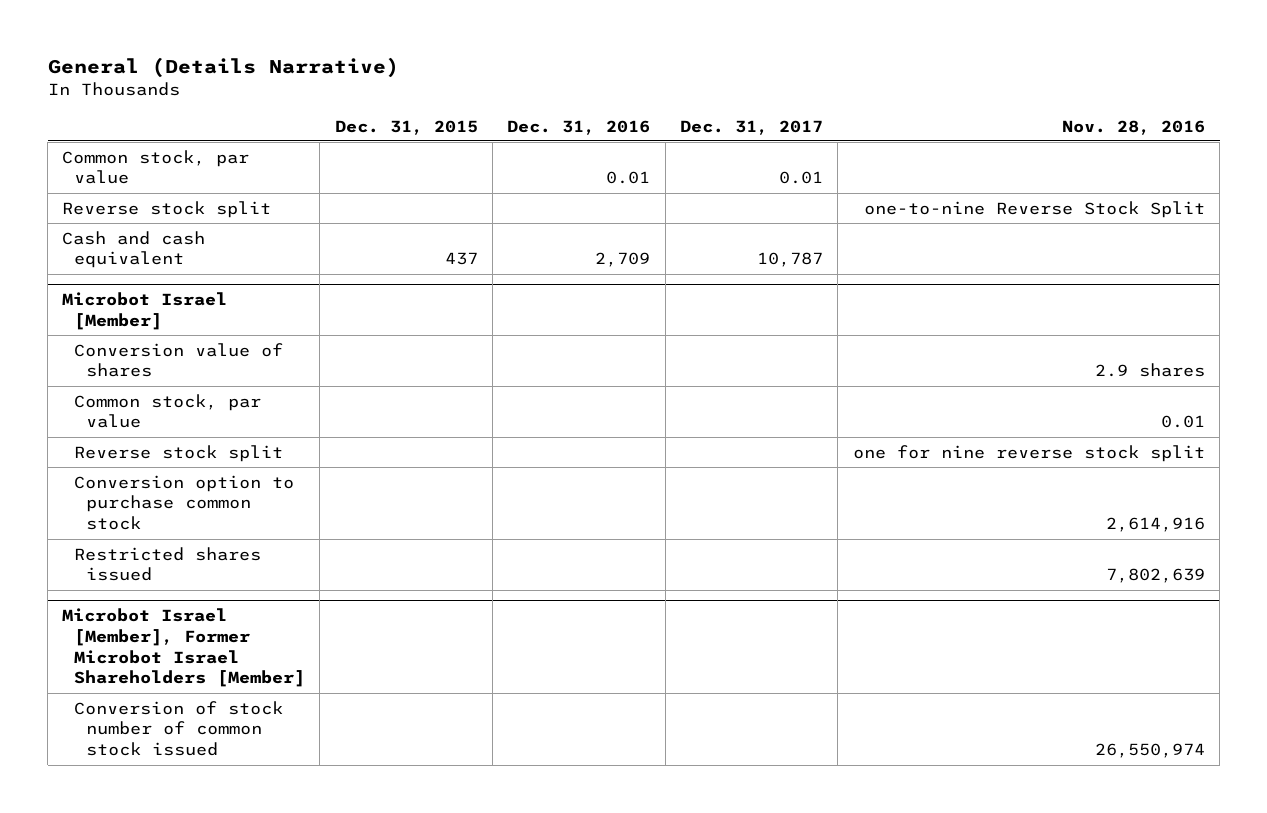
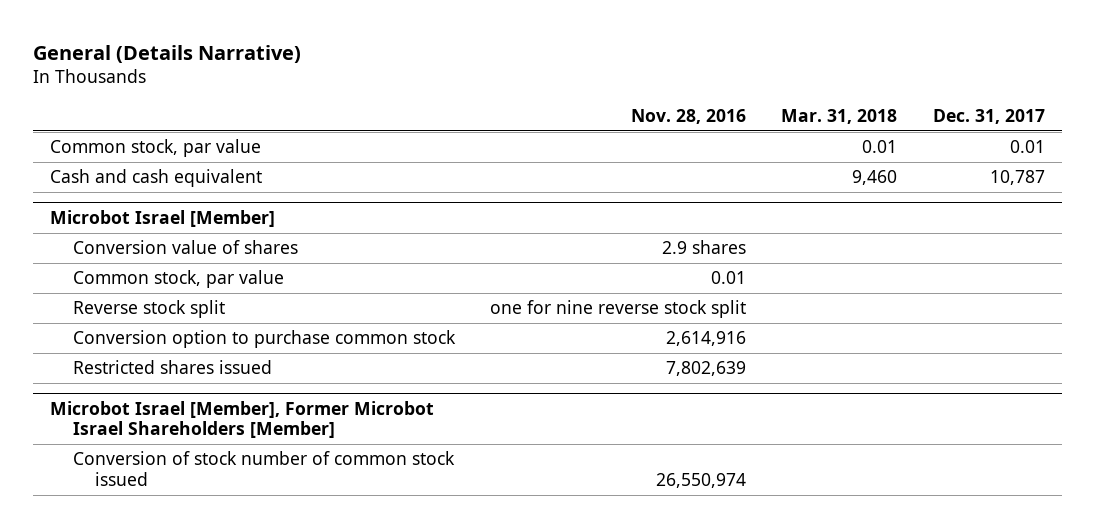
[334,119,478,135] Dec. 31, 2015 -> none
[507,119,651,135] Dec. 31, 2016 -> none
none -> [781,108,898,124] Mar. 31, 2018
[62,200,272,218] Reverse stock split -> none

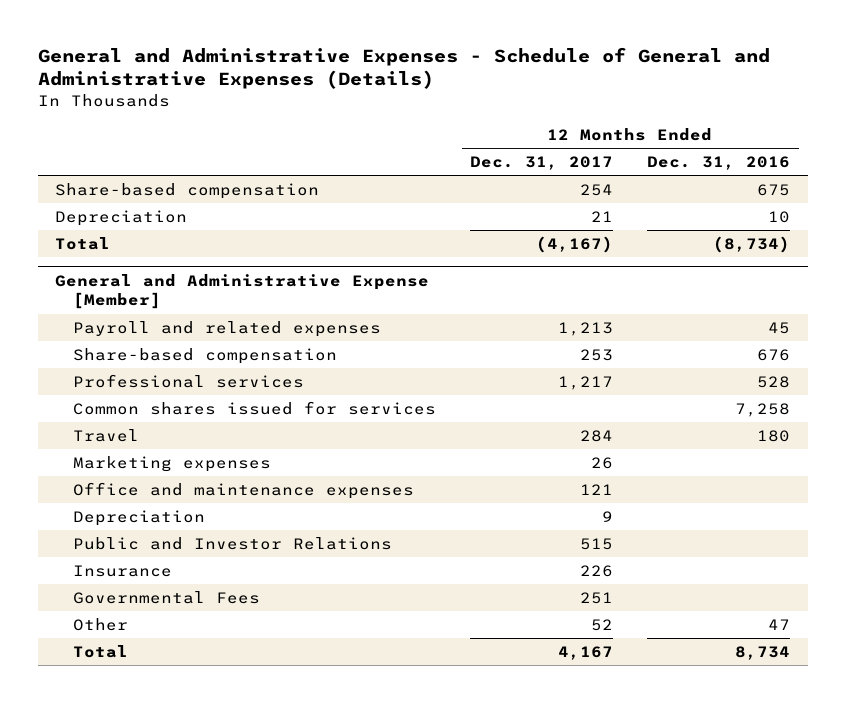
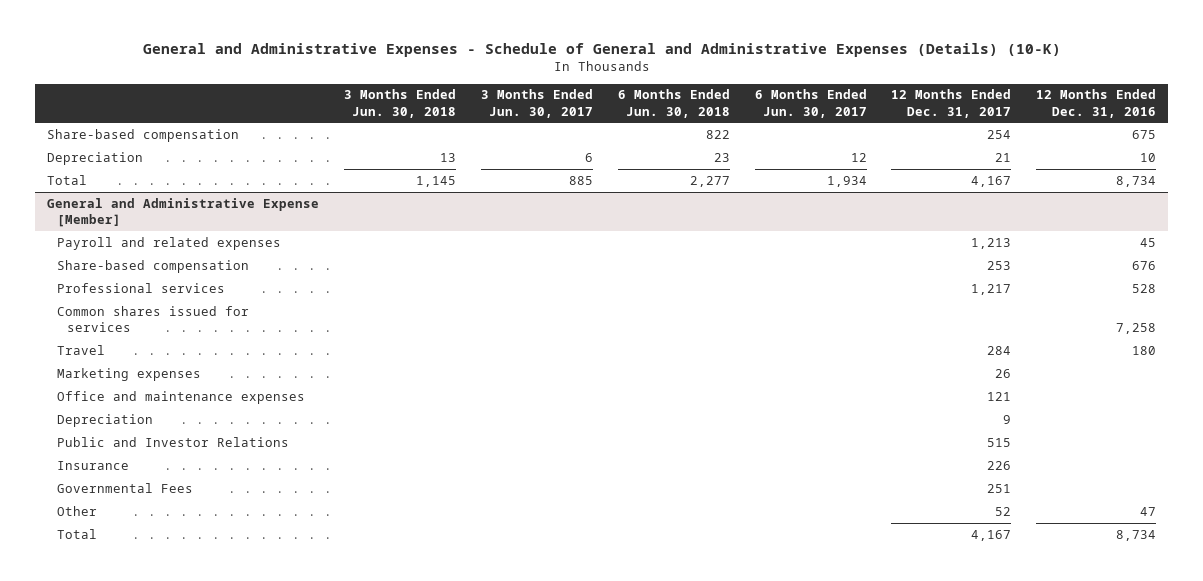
[38,46,771,90] General and Administrative Expenses - Schedule of General and Administrative Expenses (Details) -> [142,43,1061,58] General and Administrative Expenses - Schedule of General and Administrative Expenses (Details) (10-K)
none -> [344,89,457,118] 3 Months Ended Jun. 30, 2018
none -> [480,89,593,118] 3 Months Ended Jun. 30, 2017
none -> [617,89,730,118] 6 Months Ended Jun. 30, 2018
none -> [754,89,867,118] 6 Months Ended Jun. 30, 2017
[536,235,614,253] (4,167) -> [971,175,1012,187] 4,167
[713,235,791,253] (8,734) -> [1116,175,1157,187] 8,734

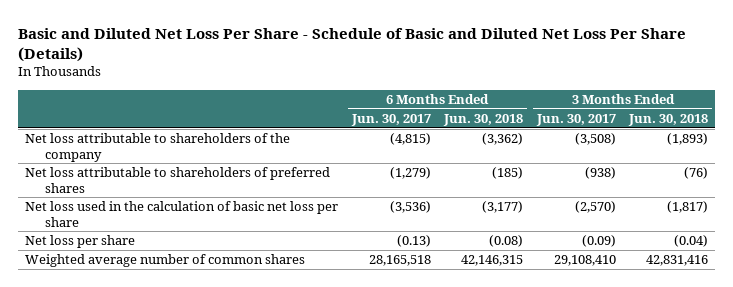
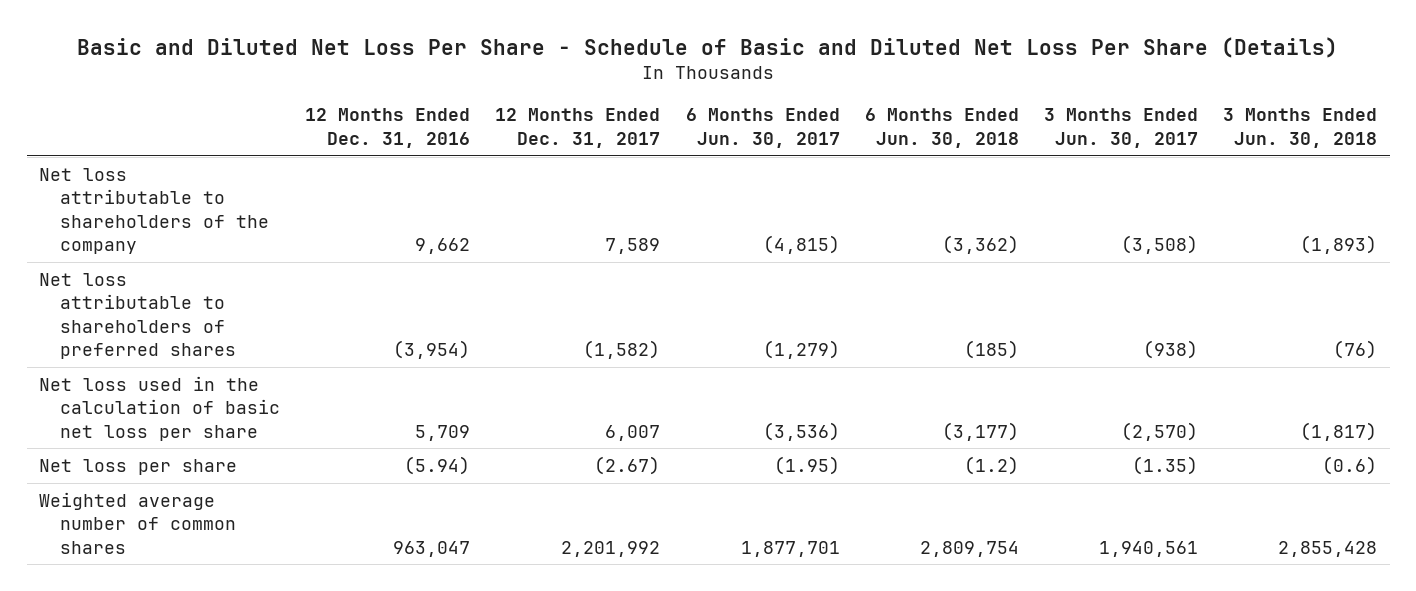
none -> [305,108,471,148] 12 Months Ended Dec. 31, 2016
none -> [495,108,661,148] 12 Months Ended Dec. 31, 2017
[396,235,431,248] (0.13) -> [773,455,840,475] (1.95)
[489,235,524,248] (0.08) -> [963,455,1019,475] (1.2)
[581,235,616,248] (0.09) -> [1131,455,1198,475] (1.35)
[674,235,709,248] (0.04) -> [1322,455,1378,475] (0.6)
[368,255,431,267] 28,165,518 -> [740,540,840,557] 1,877,701
[461,255,524,267] 42,146,315 -> [919,540,1019,557] 2,809,754
[553,255,616,267] 29,108,410 -> [1098,540,1198,557] 1,940,561
[646,255,709,267] 42,831,416 -> [1278,540,1378,557] 2,855,428

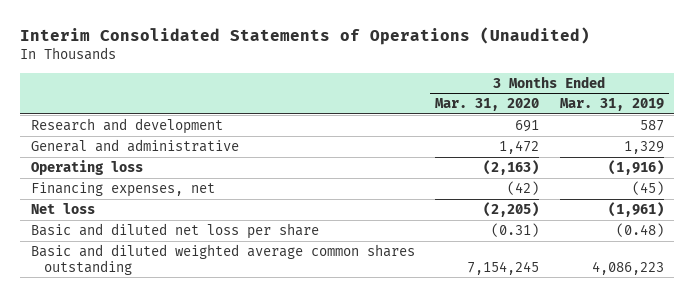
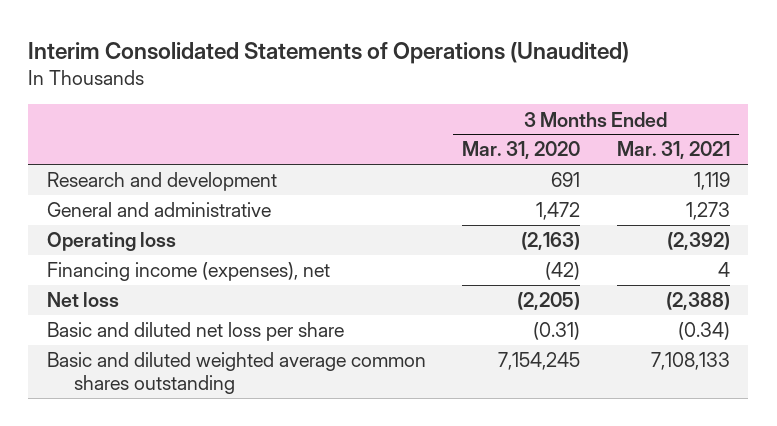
[559,98,664,112] Mar. 31, 2019 -> none
none -> [617,141,731,160] Mar. 31, 2021
[30,182,215,198] Financing expenses, net -> [46,262,330,282] Financing income (expenses), net

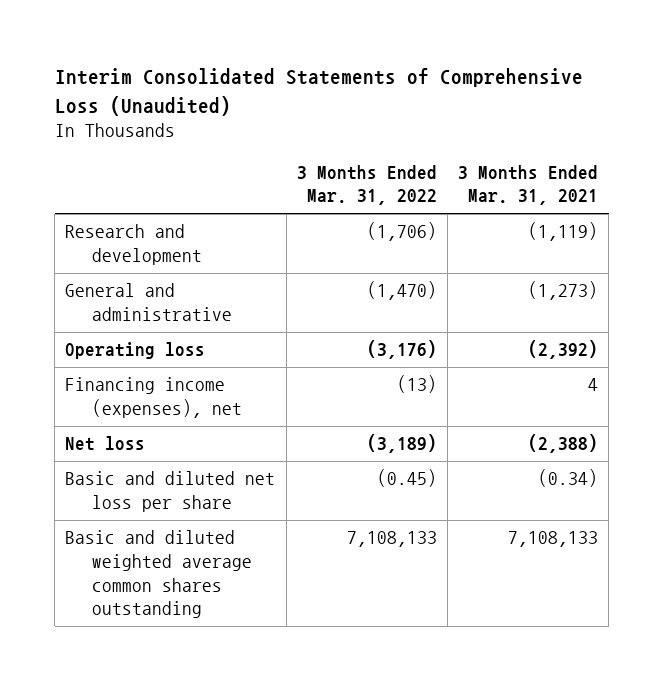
[28,41,630,64] Interim Consolidated Statements of Operations (Unaudited) -> [54,68,583,116] Interim Consolidated Statements of Comprehensive Loss (Unaudited)
[462,141,581,160] Mar. 31, 2020 -> none
none -> [296,164,437,206] 3 Months Ended Mar. 31, 2022
[694,172,731,191] 1,119 -> [528,222,599,242] (1,119)
[686,202,731,221] 1,273 -> [528,281,599,301] (1,273)

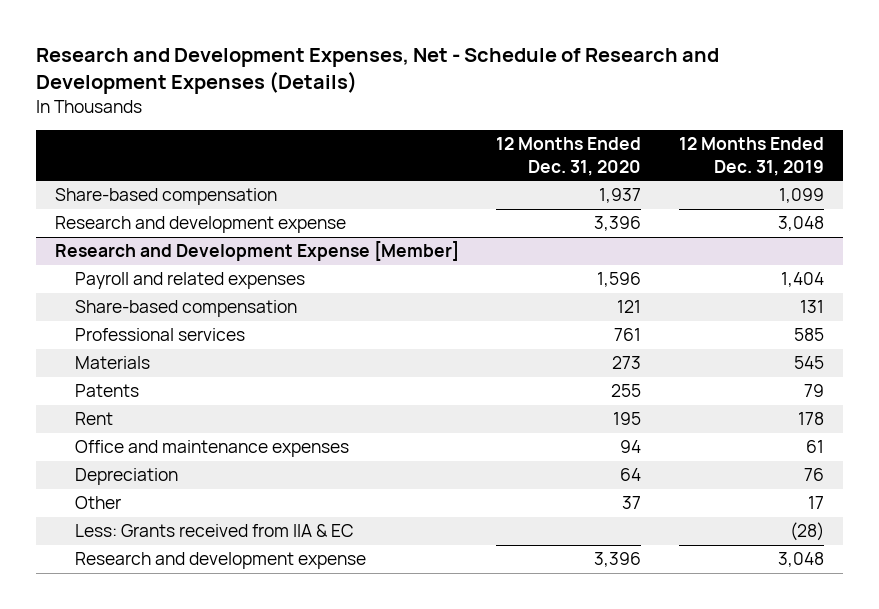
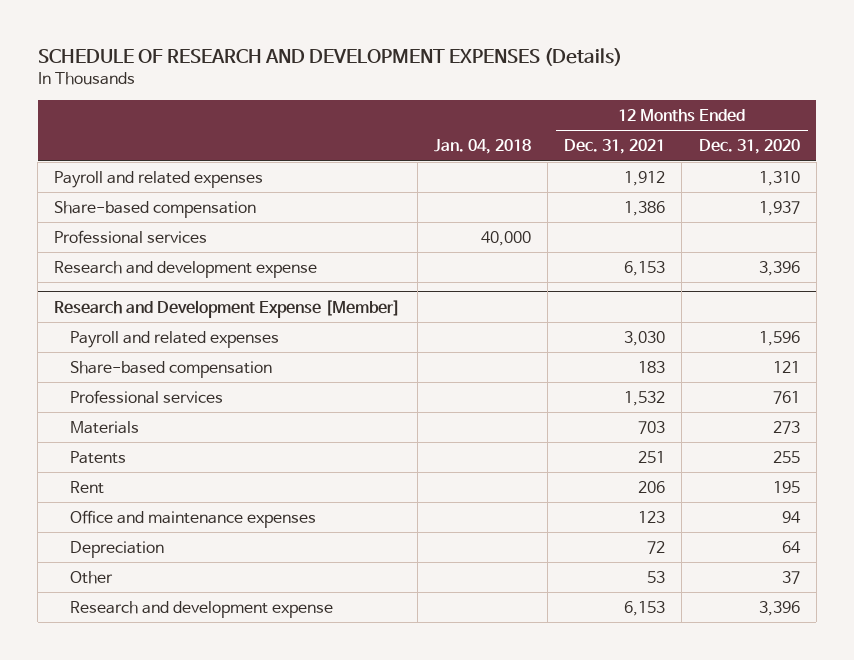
[35,48,719,95] Research and Development Expenses, Net - Schedule of Research and Development Expenses (Details) -> [37,47,622,66] SCHEDULE OF RESEARCH AND DEVELOPMENT EXPENSES (Details)
[679,137,825,176] 12 Months Ended Dec. 31, 2019 -> none
none -> [433,139,531,155] Jan. 04, 2018
none -> [564,139,666,155] Dec. 31, 2021
none -> [54,170,264,188] Payroll and related expenses
none -> [54,229,208,244] Professional services
[75,524,355,538] Less: Grants received from IIA & EC -> none

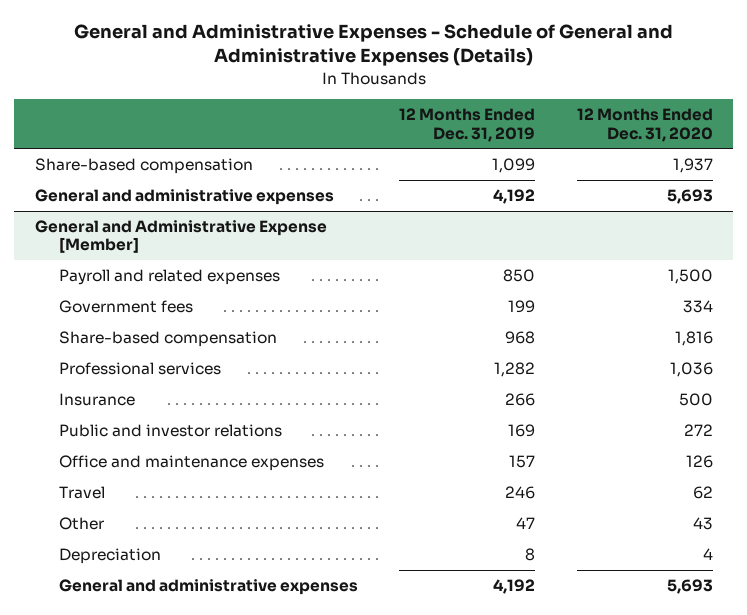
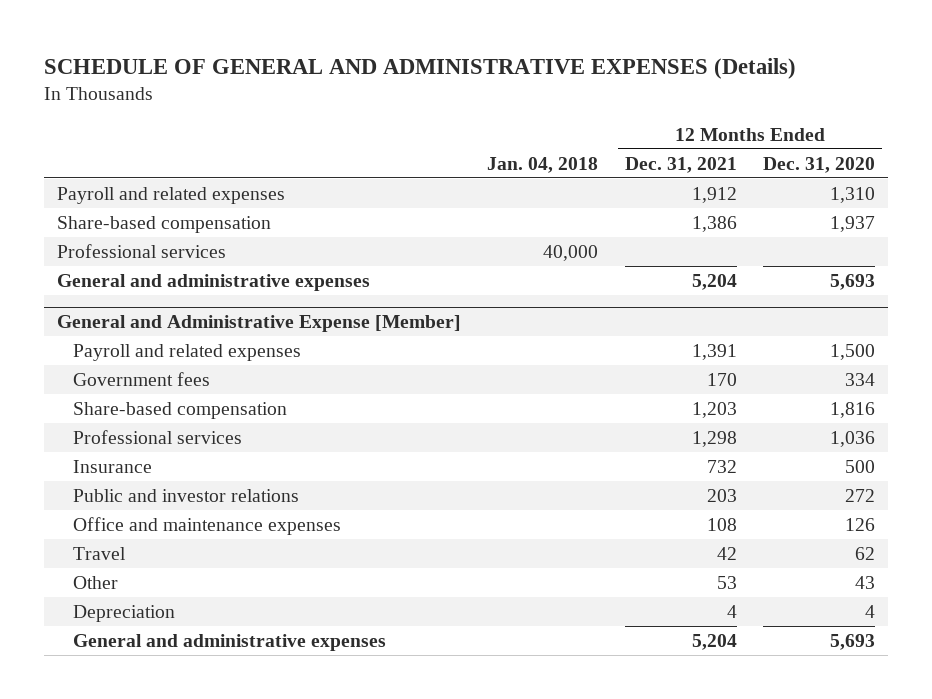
[73,24,673,67] General and Administrative Expenses - Schedule of General and Administrative Expenses (Details) -> [43,57,796,79] SCHEDULE OF GENERAL AND ADMINISTRATIVE EXPENSES (Details)
[399,108,536,142] 12 Months Ended Dec. 31, 2019 -> none
none -> [487,156,599,173] Jan. 04, 2018
none -> [624,156,737,173] Dec. 31, 2021
none -> [56,186,285,204] Payroll and related expenses
none -> [56,243,226,258] Professional services

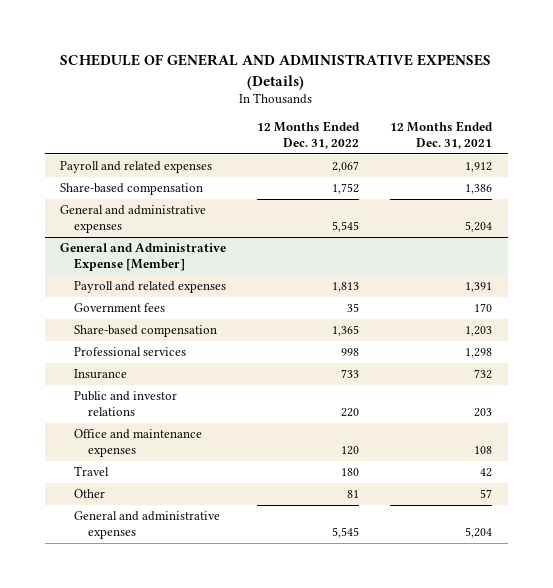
[487,156,599,173] Jan. 04, 2018 -> none
[763,156,876,173] Dec. 31, 2020 -> none
none -> [257,121,361,150] 12 Months Ended Dec. 31, 2022
[56,243,226,258] Professional services -> none
[72,604,175,622] Depreciation -> none
[716,575,737,589] 53 -> [480,489,493,499] 57

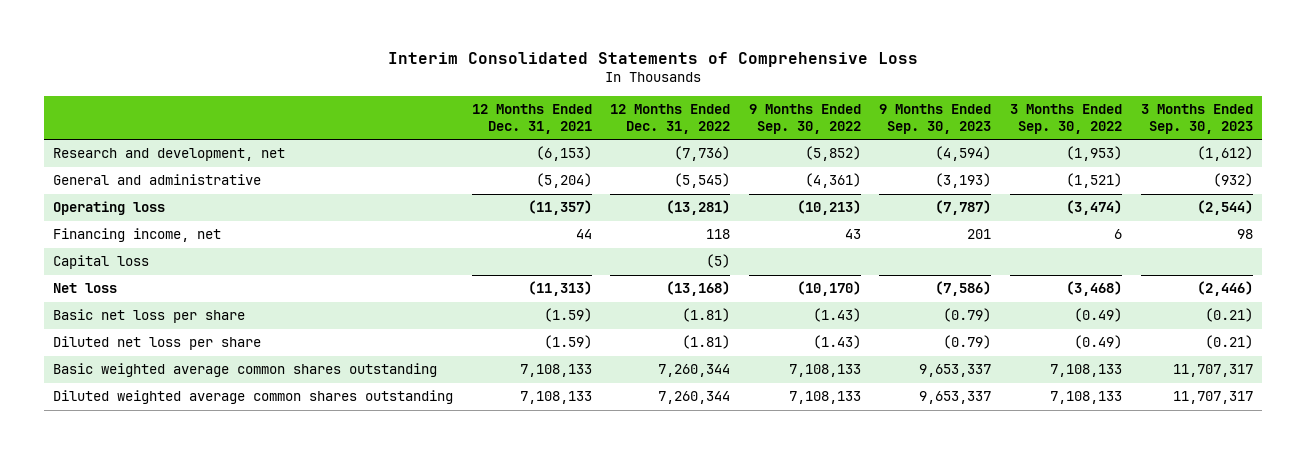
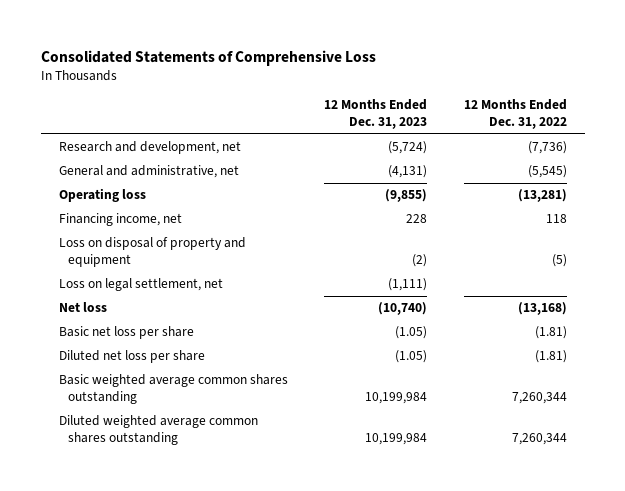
[387,52,918,68] Interim Consolidated Statements of Comprehensive Loss -> [40,49,376,66] Consolidated Statements of Comprehensive Loss
[471,104,592,134] 12 Months Ended Dec. 31, 2021 -> none
[748,104,861,134] 9 Months Ended Sep. 30, 2022 -> none
[879,104,992,134] 9 Months Ended Sep. 30, 2023 -> none
[1010,104,1123,134] 3 Months Ended Sep. 30, 2022 -> none
[1140,104,1253,134] 3 Months Ended Sep. 30, 2023 -> none
none -> [324,99,428,130] 12 Months Ended Dec. 31, 2023
[53,174,262,186] General and administrative -> [58,165,239,179] General and administrative, net
[53,255,150,270] Capital loss -> none
none -> [58,237,246,268] Loss on disposal of property and equipment
none -> [58,278,223,292] Loss on legal settlement, net

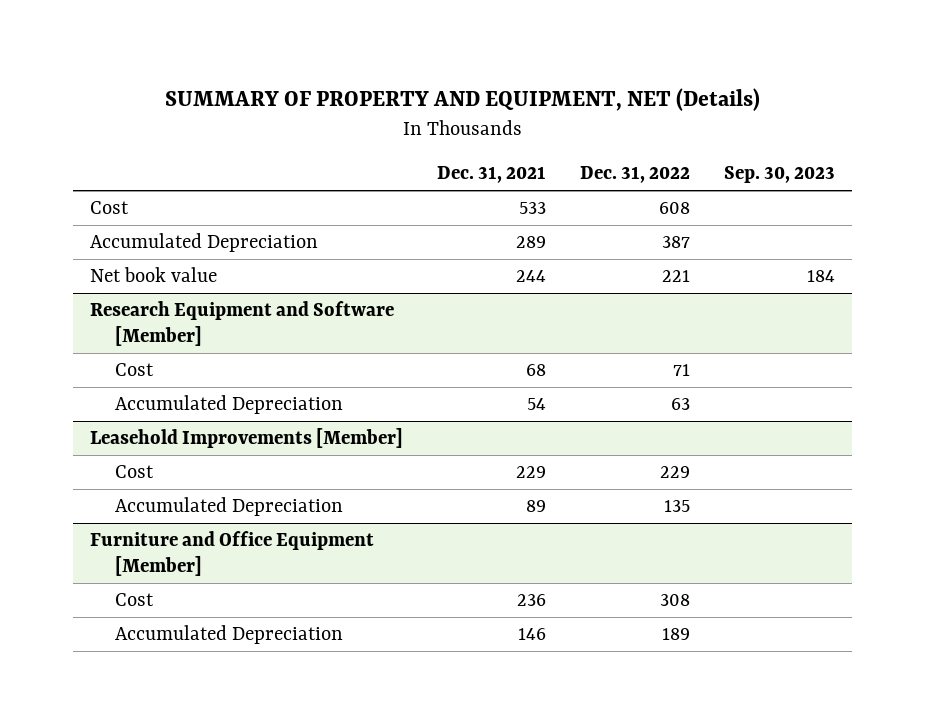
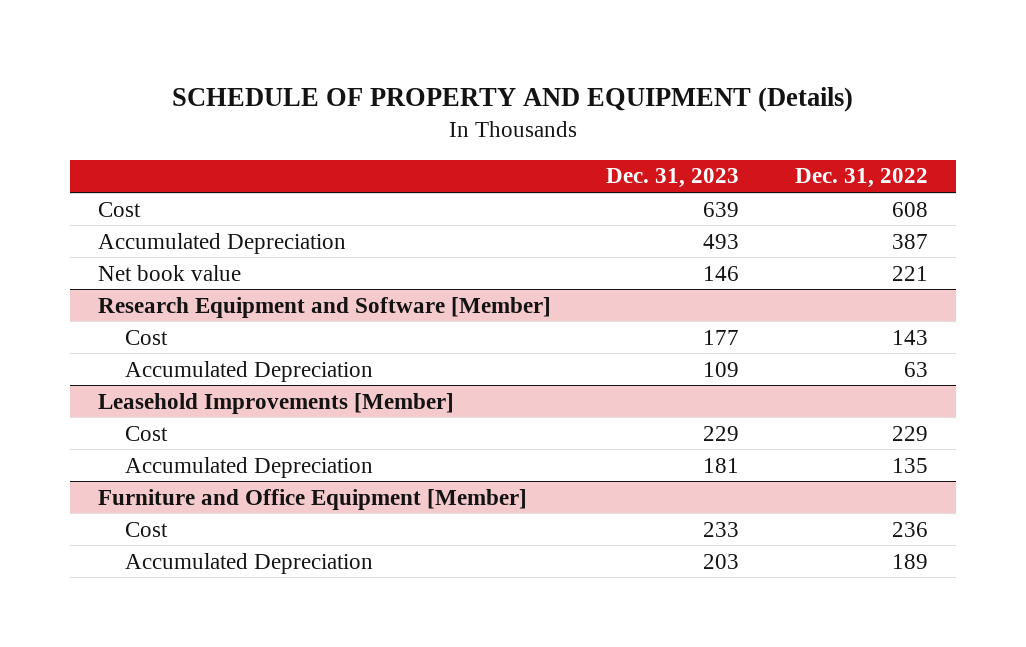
[164,88,760,112] SUMMARY OF PROPERTY AND EQUIPMENT, NET (Details) -> [171,86,853,112] SCHEDULE OF PROPERTY AND EQUIPMENT (Details)
[436,166,546,184] Dec. 31, 2021 -> none
[724,166,836,184] Sep. 30, 2023 -> none
none -> [606,168,740,189] Dec. 31, 2023
[673,364,691,377] 71 -> [891,329,928,345] 143
[660,594,691,607] 308 -> [891,521,928,537] 236

